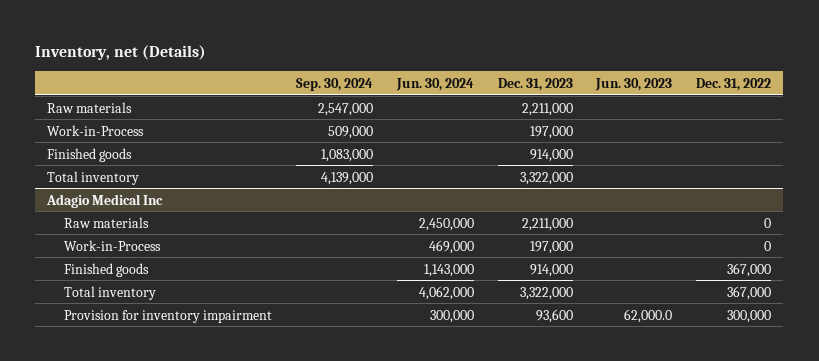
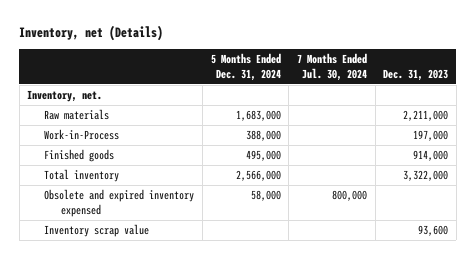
[295,78,373,92] Sep. 30, 2024 -> none
[395,78,474,92] Jun. 30, 2024 -> none
[595,78,673,92] Jun. 30, 2023 -> none
[696,78,772,92] Dec. 31, 2022 -> none
none -> [210,53,281,81] 5 Months Ended Dec. 31, 2024
none -> [296,53,367,81] 7 Months Ended Jul. 30, 2024
[47,101,133,113] Raw materials -> none
[47,124,145,136] Work-in-Process -> none
[47,147,133,162] Finished goods -> none
[47,170,140,185] Total inventory -> none
[46,193,164,208] Adagio Medical Inc -> none
none -> [27,90,103,103] Inventory, net.
none -> [44,189,195,217] Obsolete and expired inventory expensed
[63,309,272,323] Provision for inventory impairment -> [44,224,150,238] Inventory scrap value

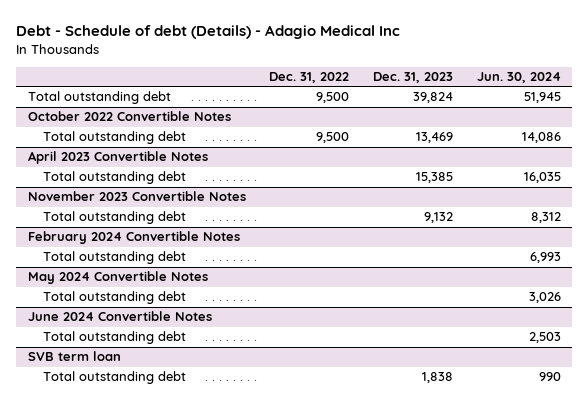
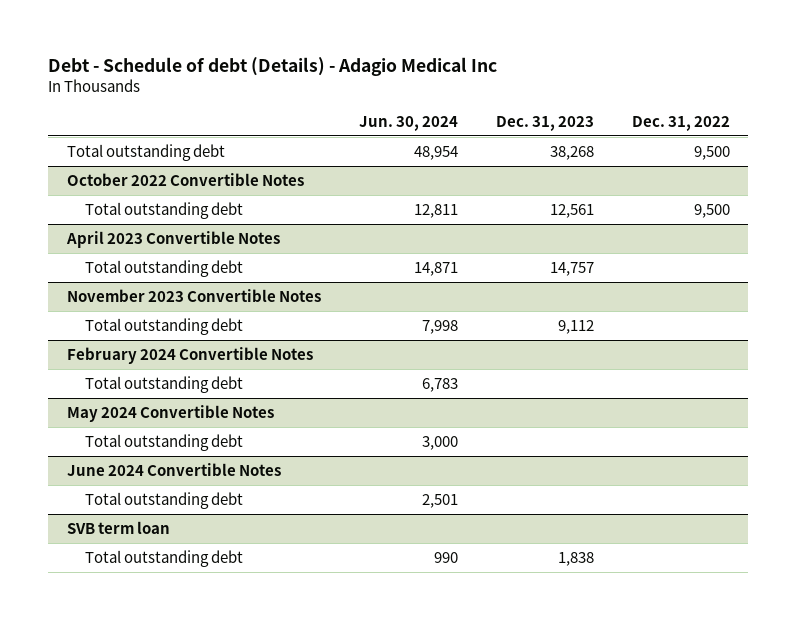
[412,92,453,104] 39,824 -> [549,145,594,160] 38,268
[523,92,561,104] 51,945 -> [413,145,458,160] 48,954
[415,132,453,144] 13,469 -> [549,203,594,218] 12,561
[521,132,561,144] 14,086 -> [413,203,458,218] 12,811
[415,172,453,184] 15,385 -> [549,261,594,276] 14,757
[523,172,561,184] 16,035 -> [413,261,458,276] 14,871
[423,212,453,224] 9,132 -> [557,319,594,334] 9,112
[530,212,561,224] 8,312 -> [421,319,458,334] 7,998
[529,252,561,264] 6,993 -> [421,377,458,392] 6,783
[528,292,561,304] 3,026 -> [421,435,458,450] 3,000
[528,332,561,344] 2,503 -> [421,493,458,508] 2,501

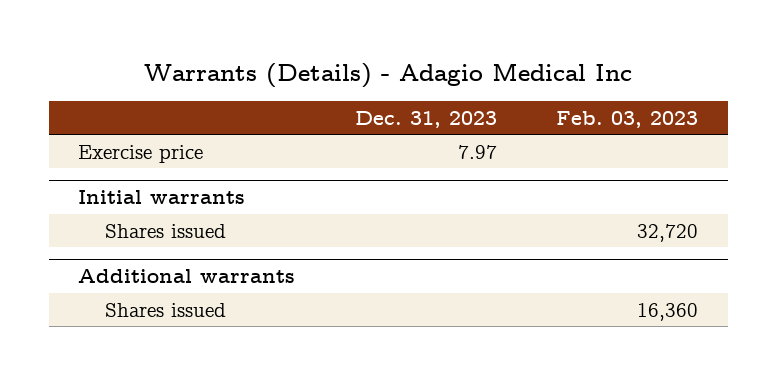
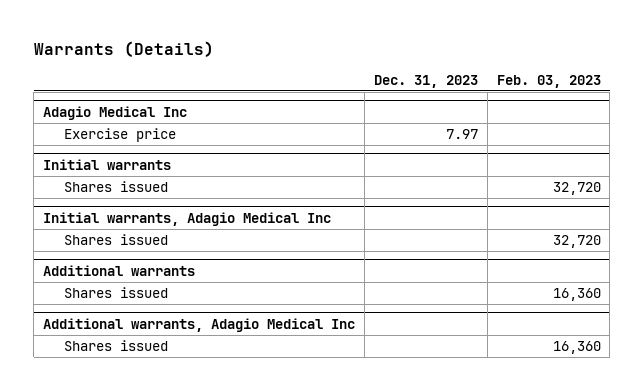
[144,62,633,88] Warrants (Details) - Adagio Medical Inc -> [33,41,214,58] Warrants (Details)
none -> [42,105,187,120] Adagio Medical Inc
none -> [42,211,331,226] Initial warrants, Adagio Medical Inc
none -> [64,233,169,245] Shares issued
none -> [42,317,355,332] Additional warrants, Adagio Medical Inc
none -> [64,339,169,351] Shares issued

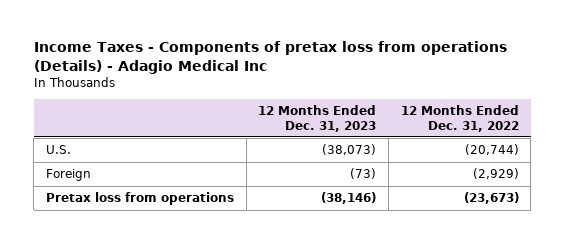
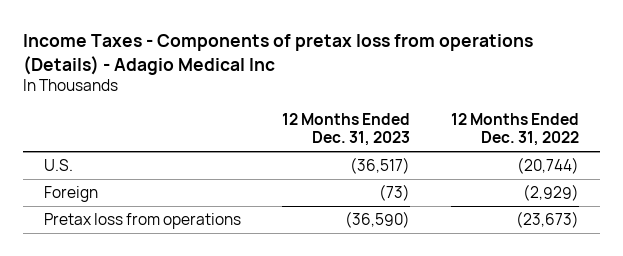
[322,144,377,156] (38,073) -> [350,156,411,174] (36,517)
[321,192,377,205] (38,146) -> [345,210,411,228] (36,590)

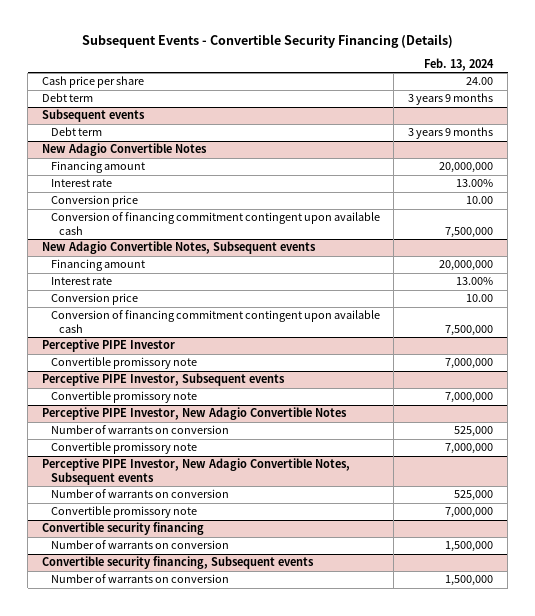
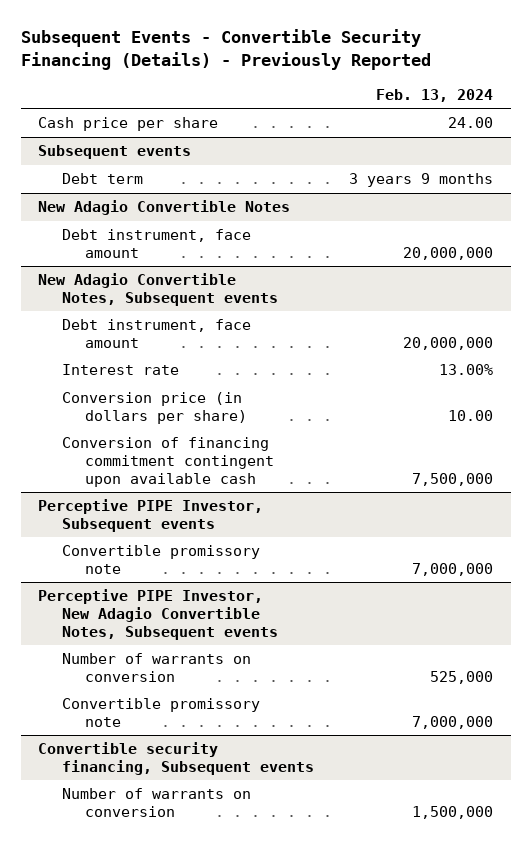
[81,33,453,48] Subsequent Events - Convertible Security Financing (Details) -> [20,29,431,71] Subsequent Events - Convertible Security Financing (Details) - Previously Reported
[41,93,93,103] Debt term -> none
[50,179,112,188] Interest rate -> none
[50,195,138,208] Conversion price -> none
[50,212,380,235] Conversion of financing commitment contingent upon available cash -> none
[50,161,145,174] Financing amount -> [61,229,251,259] Debt instrument, face amount
[50,259,145,272] Financing amount -> [61,319,251,349] Debt instrument, face amount
[50,293,138,306] Conversion price -> [61,392,248,425] Conversion price (in dollars per share)
[41,339,175,353] Perceptive PIPE Investor -> none
[50,357,197,370] Convertible promissory note -> none
[41,407,347,421] Perceptive PIPE Investor, New Adagio Convertible Notes -> none
[50,425,229,435] Number of warrants on conversion -> none
[50,442,197,455] Convertible promissory note -> none
[41,522,204,536] Convertible security financing -> none
[50,540,229,550] Number of warrants on conversion -> none

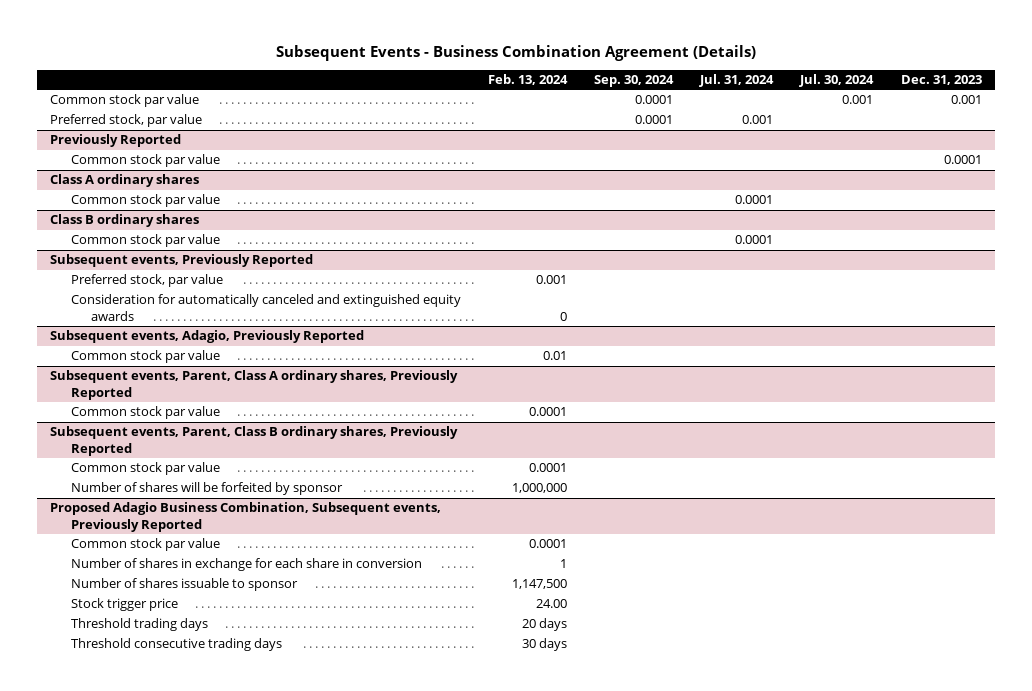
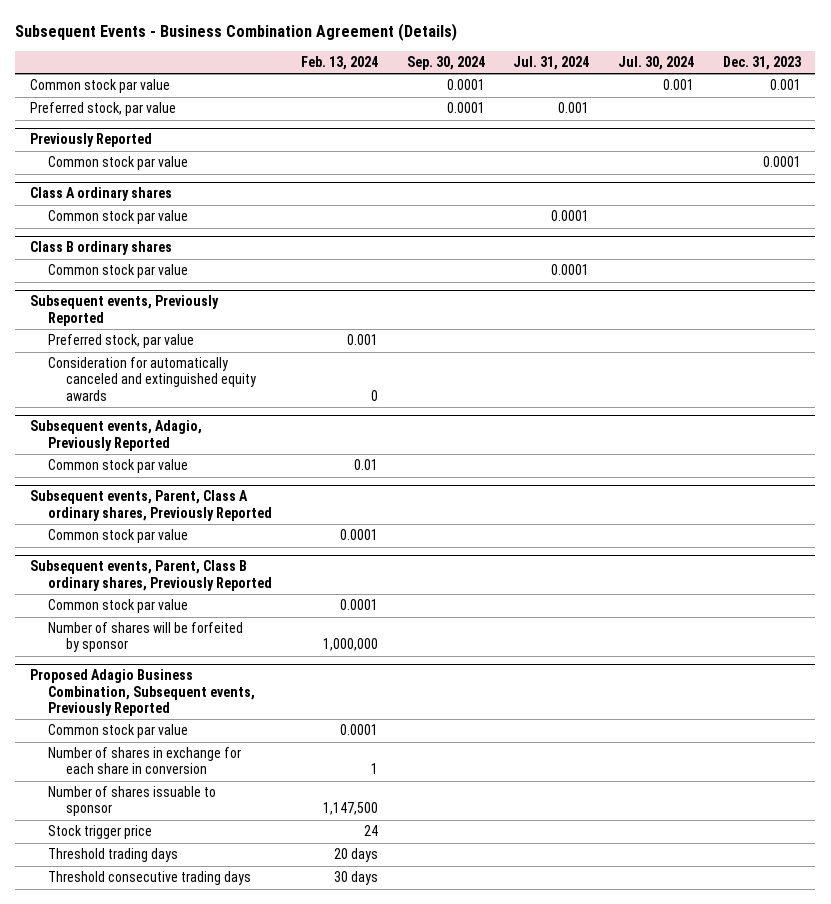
[535,599,567,609] 24.00 -> [363,825,378,837] 24

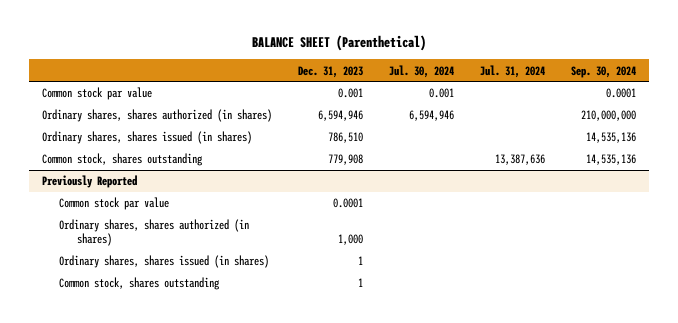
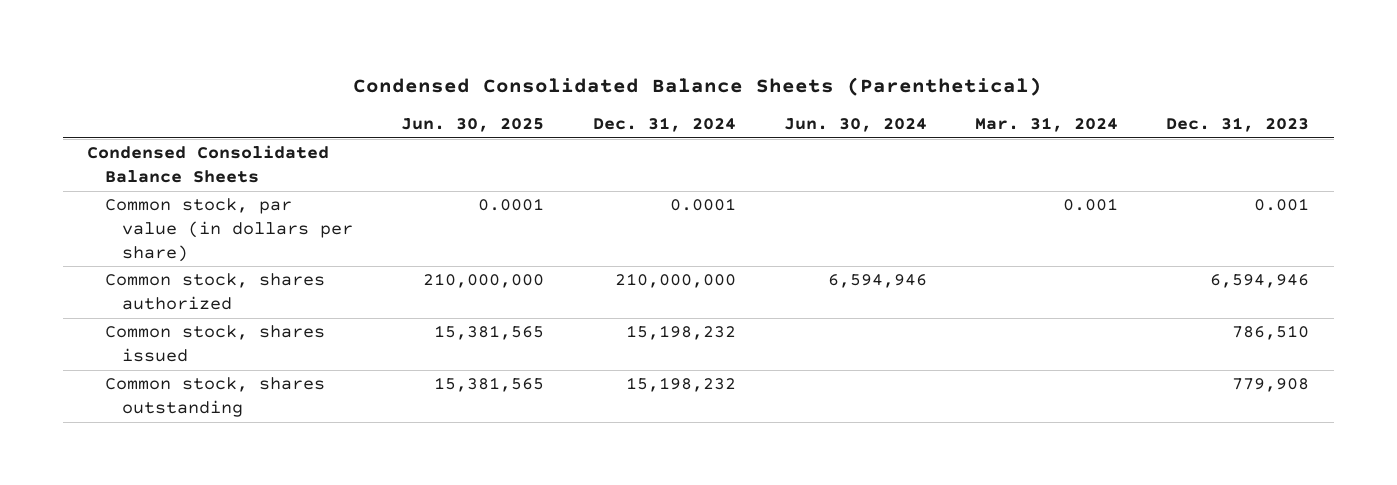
[251,35,426,52] BALANCE SHEET (Parenthetical) -> [353,76,1043,96] Condensed Consolidated Balance Sheets (Parenthetical)
[388,64,454,78] Jul. 30, 2024 -> none
[479,64,545,78] Jul. 31, 2024 -> none
[571,65,637,78] Sep. 30, 2024 -> none
none -> [401,118,545,133] Jun. 30, 2025
none -> [592,117,736,133] Dec. 31, 2024
none -> [783,118,927,133] Jun. 30, 2024
none -> [975,117,1119,133] Mar. 31, 2024
none -> [87,145,330,183] Condensed Consolidated Balance Sheets
[41,87,152,101] Common stock par value -> [104,198,354,262] Common stock, par value (in dollars per share)
[41,109,272,123] Ordinary shares, shares authorized (in shares) -> [104,273,325,310] Common stock, shares authorized
[41,131,252,145] Ordinary shares, shares issued (in shares) -> [104,325,325,362] Common stock, shares issued
[41,175,137,189] Previously Reported -> none
[59,197,170,211] Common stock par value -> none
[59,219,250,247] Ordinary shares, shares authorized (in shares) -> none
[59,255,270,269] Ordinary shares, shares issued (in shares) -> none
[59,277,221,291] Common stock, shares outstanding -> none

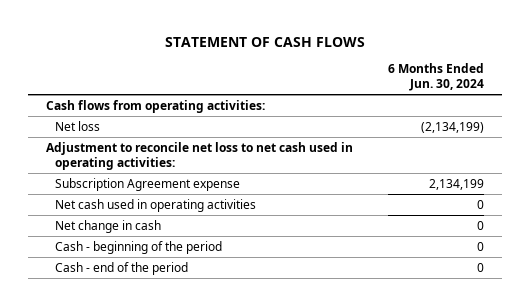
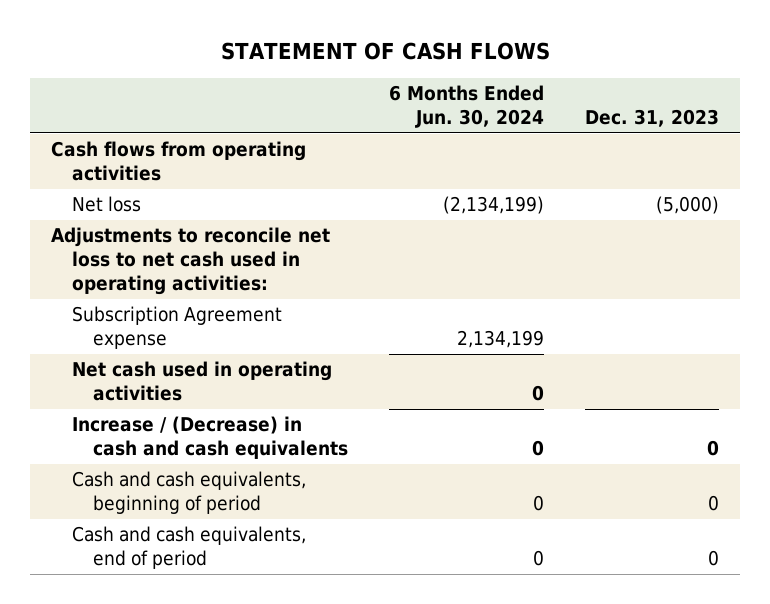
none -> [585,109,720,128] Dec. 31, 2023
[45,99,265,113] Cash flows from operating activities: -> [50,141,306,182] Cash flows from operating activities
[45,141,353,170] Adjustment to reconcile net loss to net cash used in operating activities: -> [50,227,330,296] Adjustments to reconcile net loss to net cash used in operating activities:
[54,219,161,233] Net change in cash -> [72,416,349,460] Increase / (Decrease) in cash and cash equivalents
[54,240,222,254] Cash - beginning of the period -> [72,471,307,515] Cash and cash equivalents, beginning of period
[54,261,188,275] Cash - end of the period -> [72,526,307,570] Cash and cash equivalents, end of period

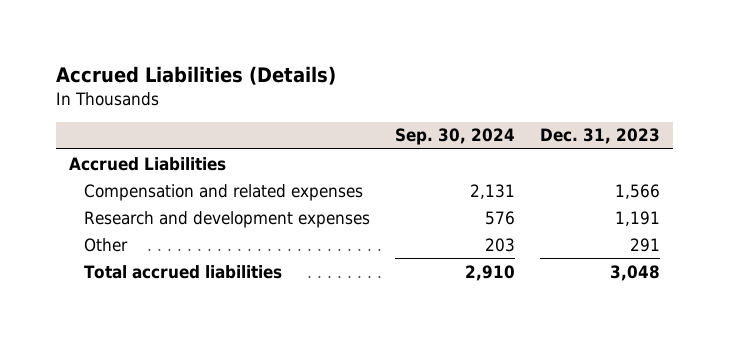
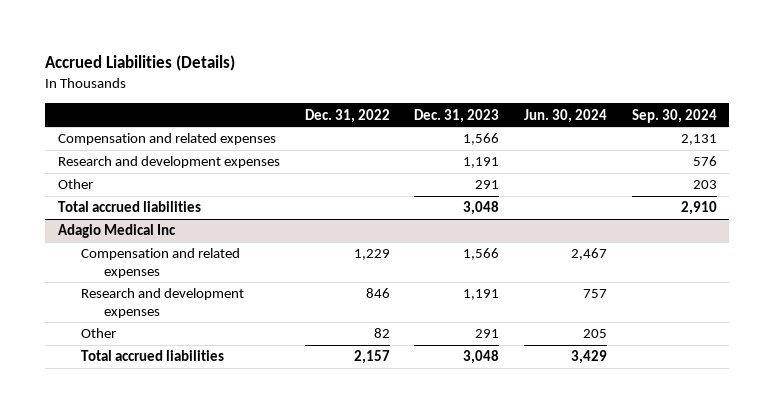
none -> [304,108,390,123] Dec. 31, 2022
none -> [524,108,608,123] Jun. 30, 2024
[68,156,226,171] Accrued Liabilities -> none
none -> [57,224,176,239] Adagio Medical Inc
none -> [80,248,240,278] Compensation and related expenses
none -> [80,288,244,318] Research and development expenses
none -> [80,328,116,339] Other
none -> [80,350,224,362] Total accrued liabilities

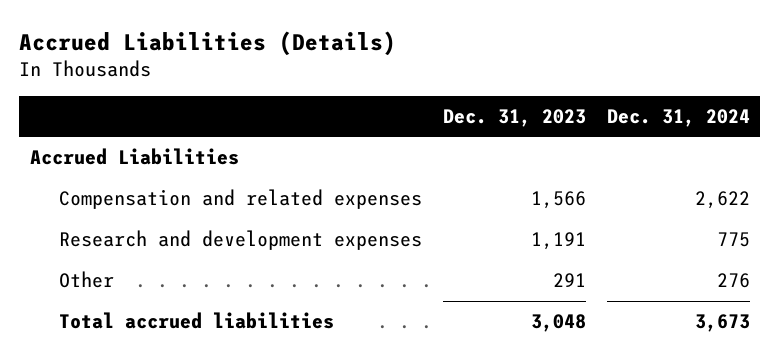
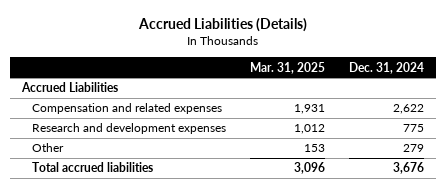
[442,108,586,127] Dec. 31, 2023 -> none
none -> [249,61,325,74] Mar. 31, 2025
[716,273,750,289] 276 -> [402,144,424,153] 279
[694,314,750,333] 3,673 -> [392,162,424,175] 3,676

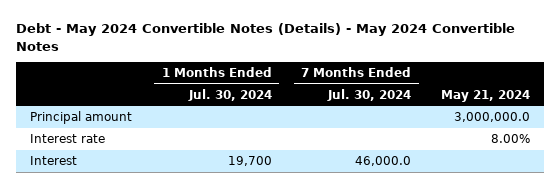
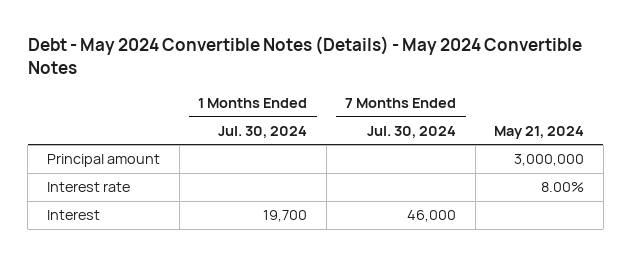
[453,111,530,122] 3,000,000.0 -> [514,154,585,167] 3,000,000
[355,155,412,166] 46,000.0 -> [407,210,457,223] 46,000

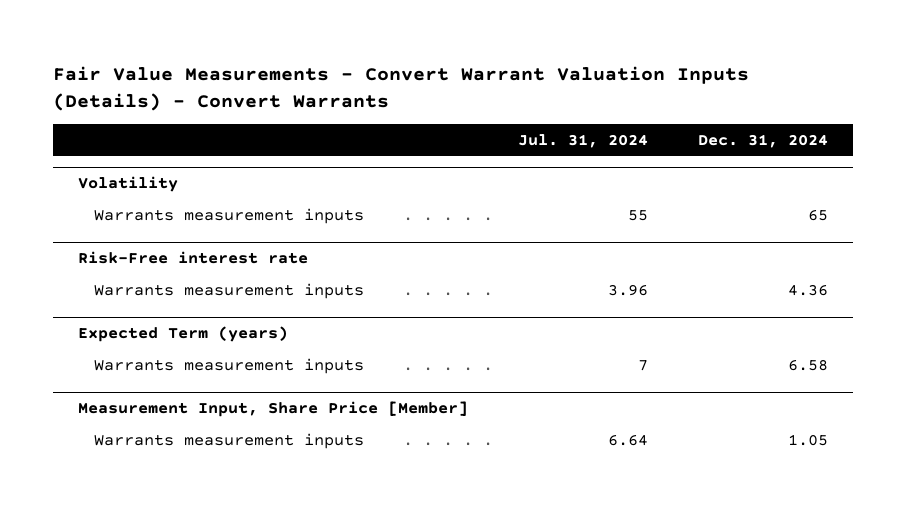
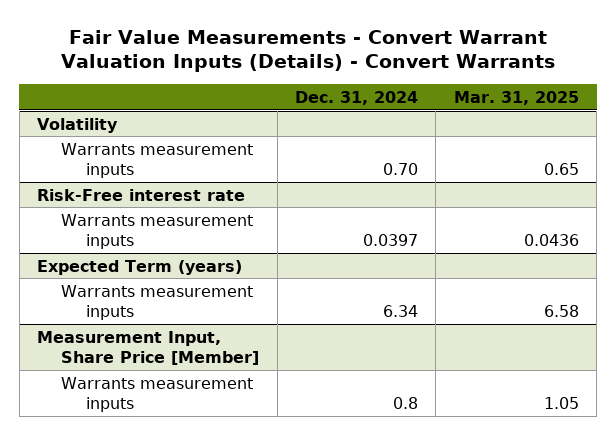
[518,133,649,148] Jul. 31, 2024 -> none
none -> [453,90,579,105] Mar. 31, 2025
[808,208,829,221] 65 -> [383,162,419,175] 0.70
[788,283,829,296] 4.36 -> [363,233,419,246] 0.0397
[788,358,829,371] 6.58 -> [383,304,419,317] 6.34
[788,433,829,446] 1.05 -> [393,396,419,409] 0.8

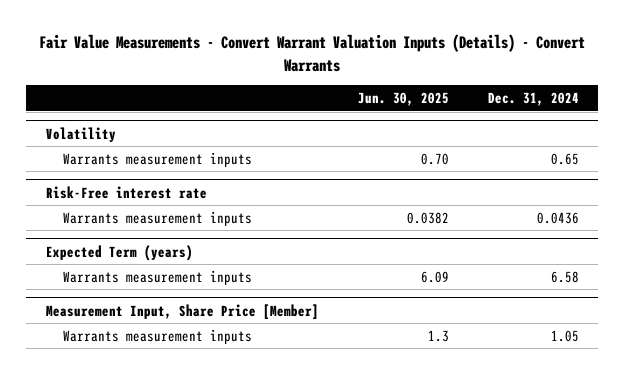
[453,90,579,105] Mar. 31, 2025 -> none
none -> [357,92,449,107] Jun. 30, 2025
[383,162,419,175] 0.70 -> [550,152,579,165] 0.65
[363,233,419,246] 0.0397 -> [536,211,579,224] 0.0436
[383,304,419,317] 6.34 -> [550,270,579,283] 6.58
[393,396,419,409] 0.8 -> [550,329,579,342] 1.05

